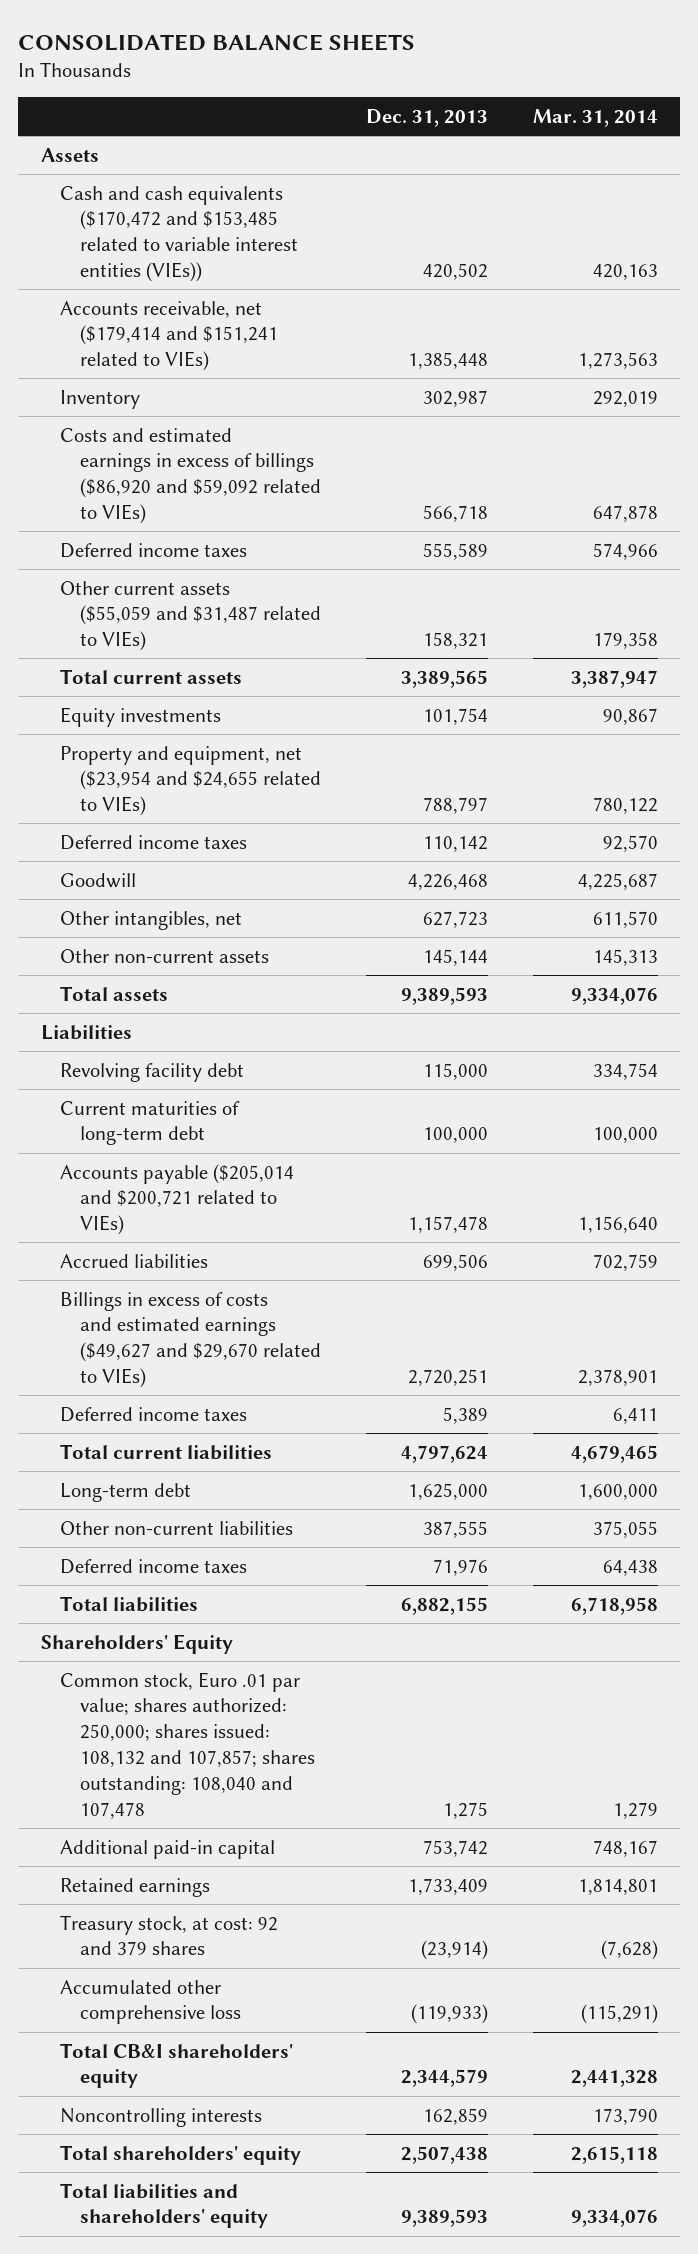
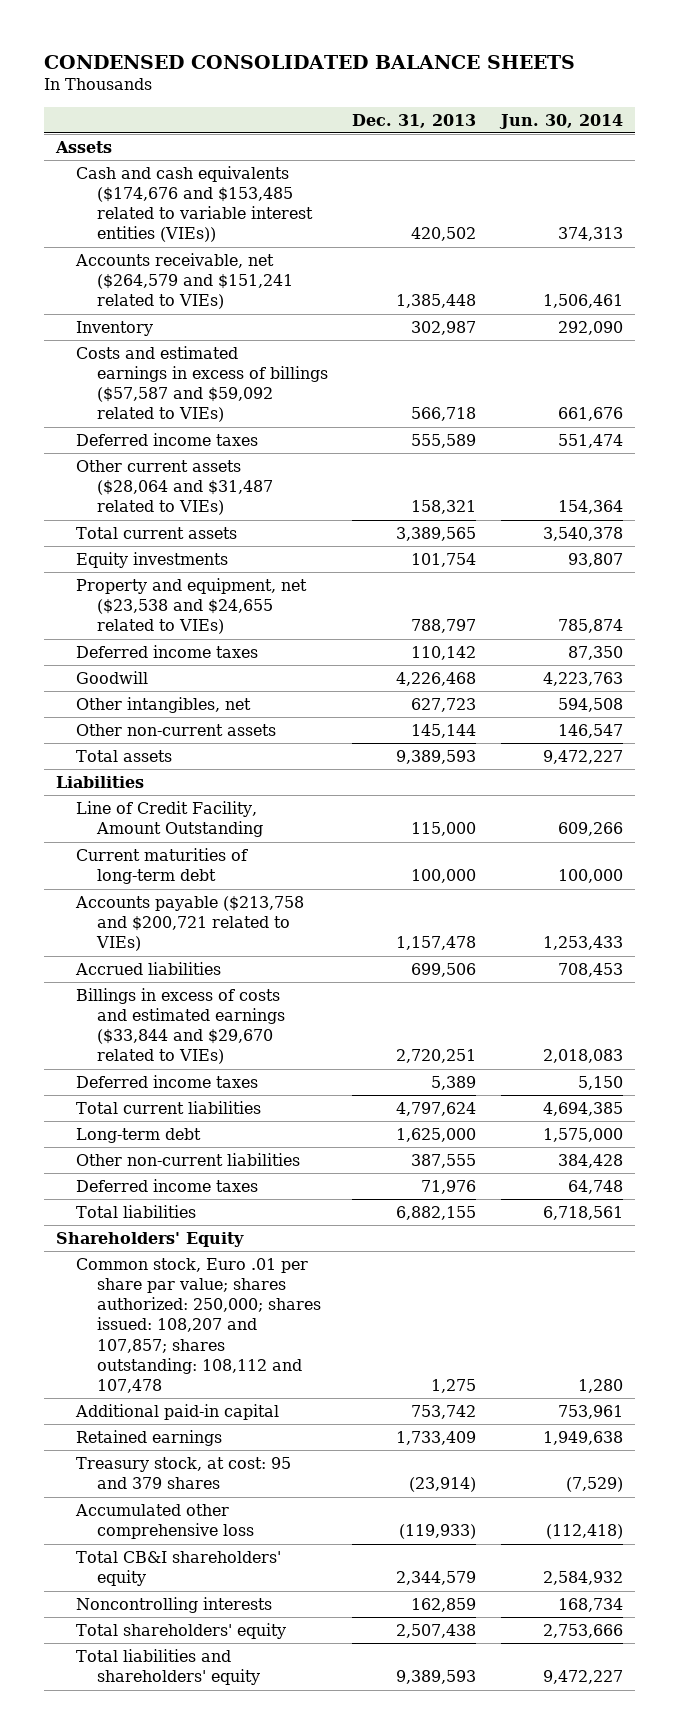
[18,33,416,51] CONSOLIDATED BALANCE SHEETS -> [43,54,575,69] CONDENSED CONSOLIDATED BALANCE SHEETS
[532,108,658,127] Mar. 31, 2014 -> none
none -> [498,113,623,129] Jun. 30, 2014
[60,185,298,282] Cash and cash equivalents ($170,472 and $153,485 related to variable interest entities (VIEs)) -> [76,166,314,243] Cash and cash equivalents ($174,676 and $153,485 related to variable interest entities (VIEs))
[60,300,278,372] Accounts receivable, net ($179,414 and $151,241 related to VIEs) -> [75,253,294,310] Accounts receivable, net ($264,579 and $151,241 related to VIEs)
[60,427,321,524] Costs and estimated earnings in excess of billings ($86,920 and $59,092 related to VIEs) -> [76,346,329,423] Costs and estimated earnings in excess of billings ($57,587 and $59,092 related to VIEs)
[60,580,321,652] Other current assets ($55,059 and $31,487 related to VIEs) -> [76,460,274,516] Other current assets ($28,064 and $31,487 related to VIEs)
[60,745,321,817] Property and equipment, net ($23,954 and $24,655 related to VIEs) -> [76,578,308,635] Property and equipment, net ($23,538 and $24,655 related to VIEs)
[60,1062,245,1082] Revolving facility debt -> [76,801,264,838] Line of Credit Facility, Amount Outstanding
[60,1163,295,1236] Accounts payable ($205,014 and $200,721 related to VIEs) -> [75,896,305,952] Accounts payable ($213,758 and $200,721 related to VIEs)
[60,1291,321,1388] Billings in excess of costs and estimated earnings ($49,627 and $29,670 related to VIEs) -> [76,988,286,1065] Billings in excess of costs and estimated earnings ($33,844 and $29,670 related to VIEs)
[60,1671,315,1819] Common stock, Euro .01 par value; shares authorized: 250,000; shares issued: 108,132 and 107,857; shares outstanding: 108,040 and 107,478 -> [76,1258,322,1393] Common stock, Euro .01 per share par value; shares authorized: 250,000; shares issued: 108,207 and 107,857; shares outstanding: 108,112 and 107,478
[60,1914,279,1956] Treasury stock, at cost: 92 and 379 shares -> [76,1457,292,1490] Treasury stock, at cost: 95 and 379 shares

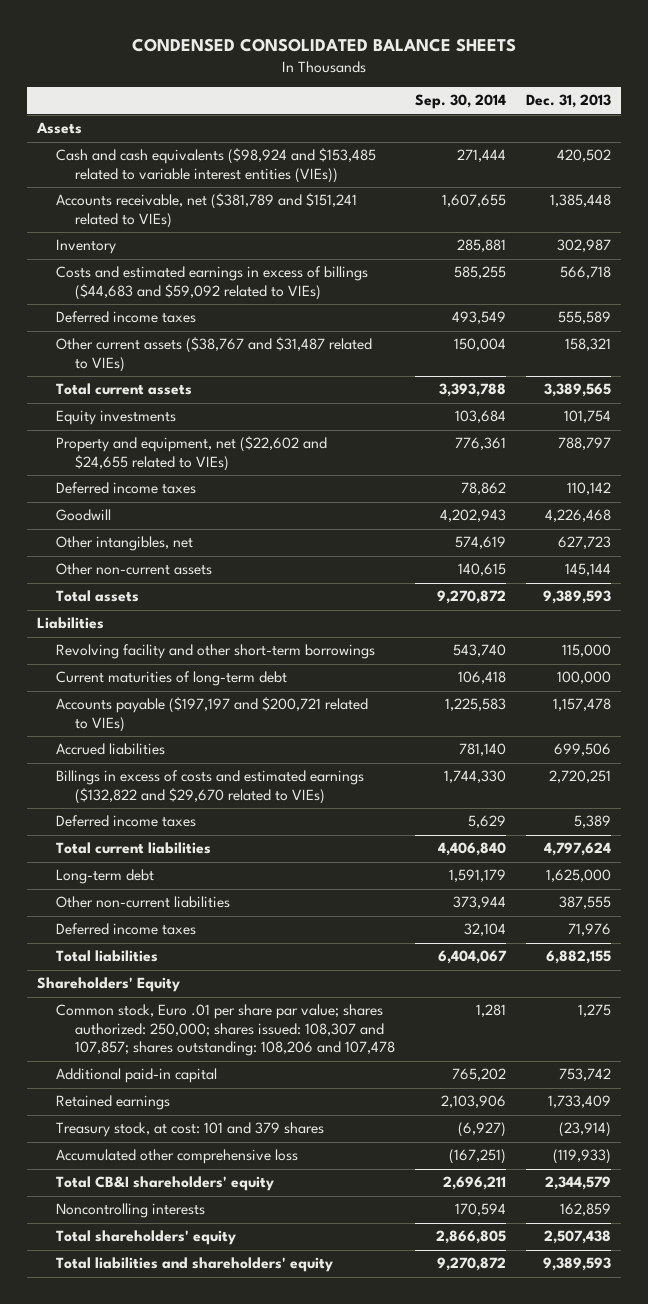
[498,113,623,129] Jun. 30, 2014 -> none
none -> [414,94,506,110] Sep. 30, 2014
[76,166,314,243] Cash and cash equivalents ($174,676 and $153,485 related to variable interest entities (VIEs)) -> [55,148,376,183] Cash and cash equivalents ($98,924 and $153,485 related to variable interest entities (VIEs))
[75,253,294,310] Accounts receivable, net ($264,579 and $151,241 related to VIEs) -> [55,193,357,228] Accounts receivable, net ($381,789 and $151,241 related to VIEs)
[76,346,329,423] Costs and estimated earnings in excess of billings ($57,587 and $59,092 related to VIEs) -> [55,266,368,300] Costs and estimated earnings in excess of billings ($44,683 and $59,092 related to VIEs)
[76,460,274,516] Other current assets ($28,064 and $31,487 related to VIEs) -> [55,337,372,372] Other current assets ($38,767 and $31,487 related to VIEs)
[76,578,308,635] Property and equipment, net ($23,538 and $24,655 related to VIEs) -> [55,436,327,471] Property and equipment, net ($22,602 and $24,655 related to VIEs)
[76,801,264,838] Line of Credit Facility, Amount Outstanding -> [55,644,375,660] Revolving facility and other short-term borrowings
[75,896,305,952] Accounts payable ($213,758 and $200,721 related to VIEs) -> [55,697,368,732] Accounts payable ($197,197 and $200,721 related to VIEs)
[76,988,286,1065] Billings in excess of costs and estimated earnings ($33,844 and $29,670 related to VIEs) -> [55,770,364,804] Billings in excess of costs and estimated earnings ($132,822 and $29,670 related to VIEs)
[76,1258,322,1393] Common stock, Euro .01 per share par value; shares authorized: 250,000; shares issued: 108,207 and 107,857; shares outstanding: 108,112 and 107,478 -> [55,1004,395,1057] Common stock, Euro .01 per share par value; shares authorized: 250,000; shares issued: 108,307 and 107,857; shares outstanding: 108,206 and 107,478
[76,1457,292,1490] Treasury stock, at cost: 95 and 379 shares -> [55,1122,324,1138] Treasury stock, at cost: 101 and 379 shares

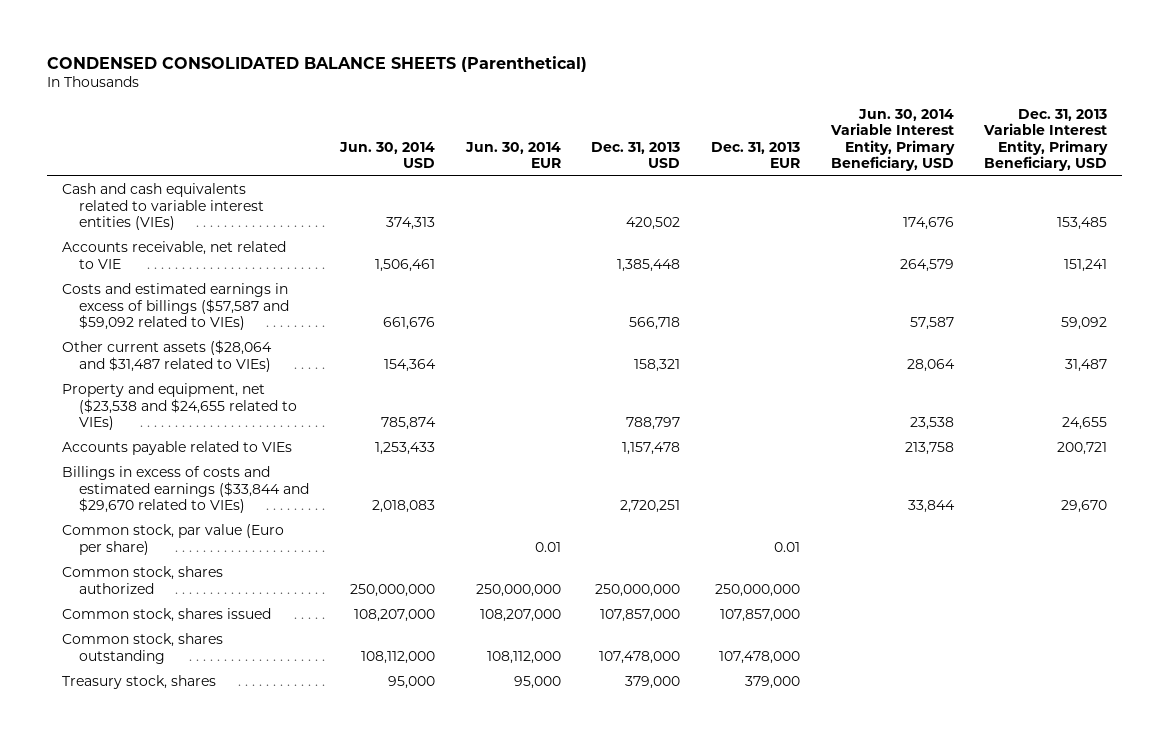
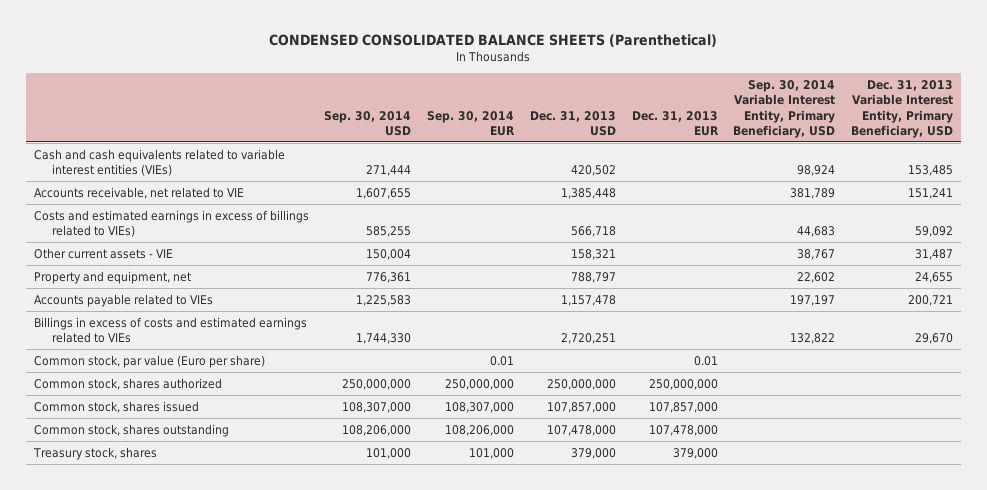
[338,141,435,169] Jun. 30, 2014 USD -> none
[464,141,561,169] Jun. 30, 2014 EUR -> none
[829,108,955,172] Jun. 30, 2014 Variable Interest Entity, Primary Beneficiary, USD -> none
none -> [324,110,412,136] Sep. 30, 2014 USD
none -> [427,110,516,136] Sep. 30, 2014 EUR
none -> [733,80,836,138] Sep. 30, 2014 Variable Interest Entity, Primary Beneficiary, USD
[62,283,290,331] Costs and estimated earnings in excess of billings ($57,587 and $59,092 related to VIEs) -> [33,209,309,238] Costs and estimated earnings in excess of billings related to VIEs)
[62,340,273,372] Other current assets ($28,064 and $31,487 related to VIEs) -> [33,247,173,259] Other current assets - VIE
[62,383,298,431] Property and equipment, net ($23,538 and $24,655 related to VIEs) -> [33,270,191,284] Property and equipment, net
[62,466,310,514] Billings in excess of costs and estimated earnings ($33,844 and $29,670 related to VIEs) -> [33,316,307,344] Billings in excess of costs and estimated earnings related to VIEs

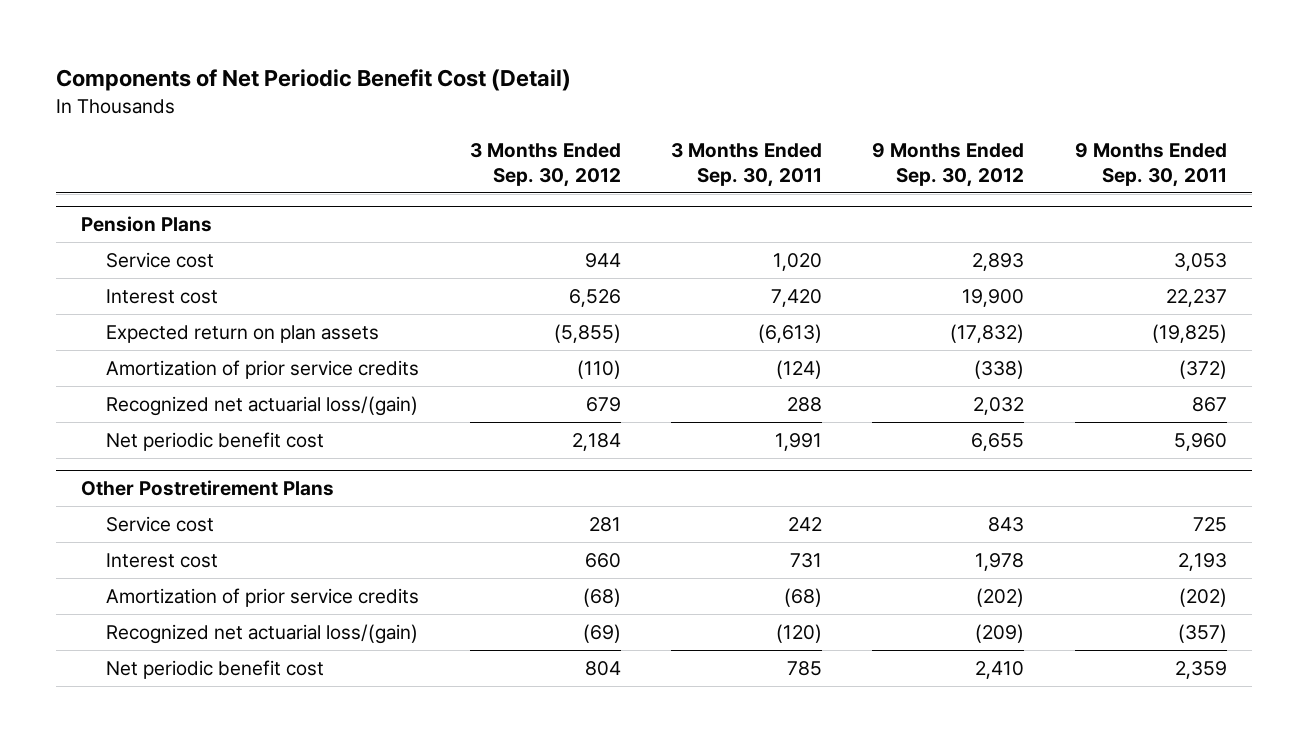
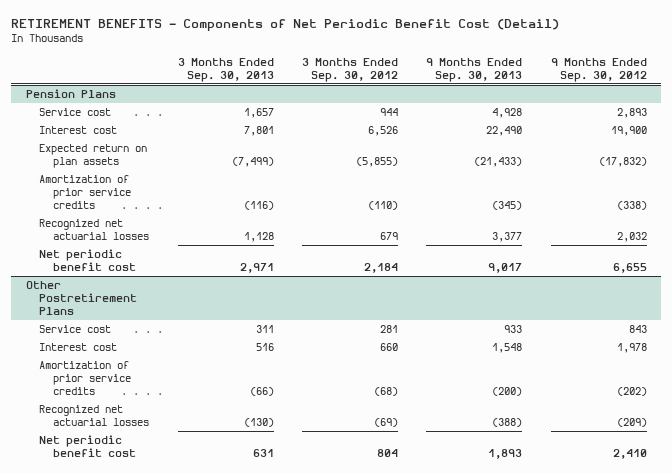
[55,69,571,92] Components of Net Periodic Benefit Cost (Detail) -> [11,18,560,31] RETIREMENT BENEFITS - Components of Net Periodic Benefit Cost (Detail)
[671,143,823,187] 3 Months Ended Sep. 30, 2011 -> none
[1074,143,1227,187] 9 Months Ended Sep. 30, 2011 -> none
none -> [177,57,274,82] 3 Months Ended Sep. 30, 2013
none -> [426,57,523,82] 9 Months Ended Sep. 30, 2013
[106,395,419,416] Recognized net actuarial loss/(gain) -> [39,219,150,241] Recognized net actuarial losses
[106,623,419,644] Recognized net actuarial loss/(gain) -> [39,405,150,427] Recognized net actuarial losses

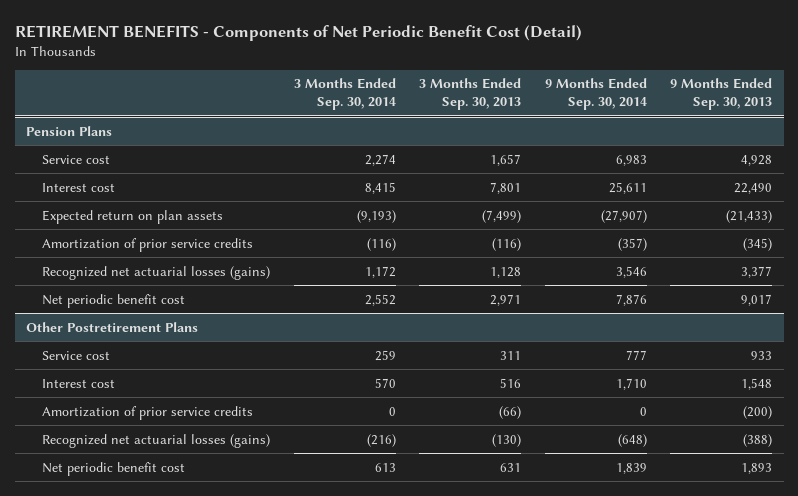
[301,57,398,82] 3 Months Ended Sep. 30, 2012 -> none
[550,57,647,82] 9 Months Ended Sep. 30, 2012 -> none
none -> [293,78,396,111] 3 Months Ended Sep. 30, 2014
none -> [544,78,647,111] 9 Months Ended Sep. 30, 2014
[39,219,150,241] Recognized net actuarial losses -> [42,265,271,280] Recognized net actuarial losses (gains)
[39,405,150,427] Recognized net actuarial losses -> [42,433,271,448] Recognized net actuarial losses (gains)

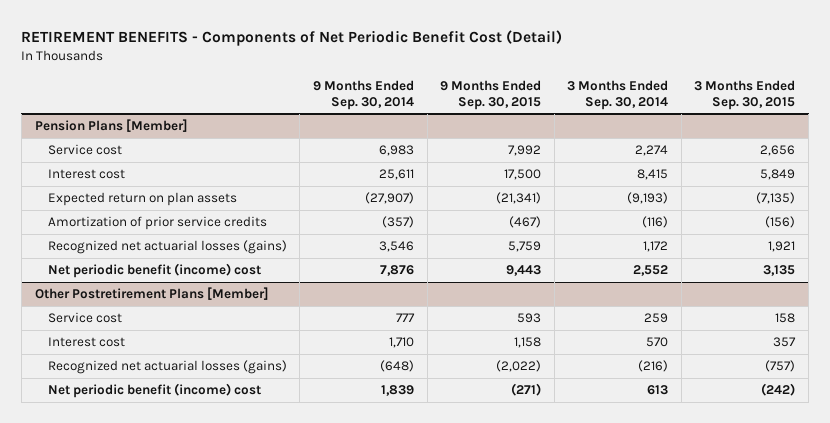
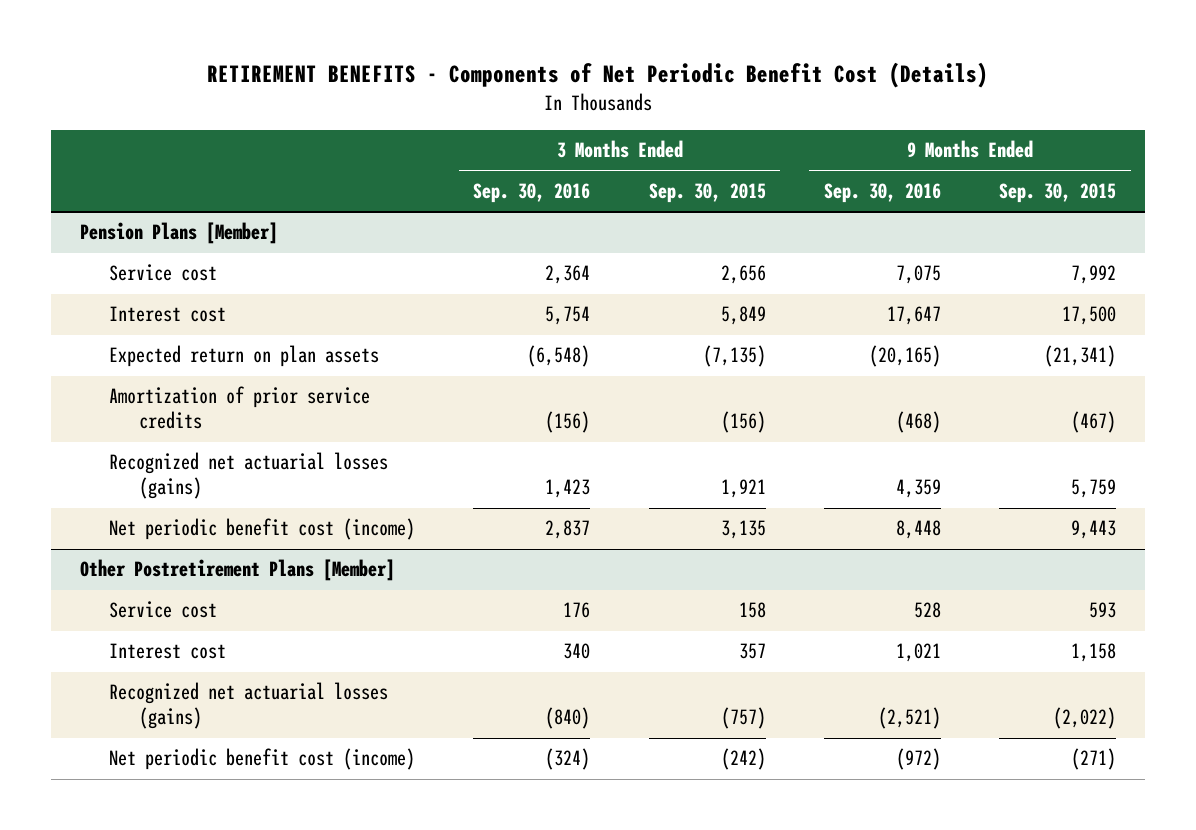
[21,30,563,47] RETIREMENT BENEFITS - Components of Net Periodic Benefit Cost (Detail) -> [207,62,989,89] RETIREMENT BENEFITS - Components of Net Periodic Benefit Cost (Details)
[312,79,414,110] 9 Months Ended Sep. 30, 2014 -> none
[567,79,669,110] 3 Months Ended Sep. 30, 2014 -> none
none -> [473,182,591,203] Sep. 30, 2016
none -> [823,182,941,203] Sep. 30, 2016
[47,263,261,279] Net periodic benefit (income) cost -> [109,518,416,541] Net periodic benefit cost (income)
[47,383,261,399] Net periodic benefit (income) cost -> [109,748,416,771] Net periodic benefit cost (income)

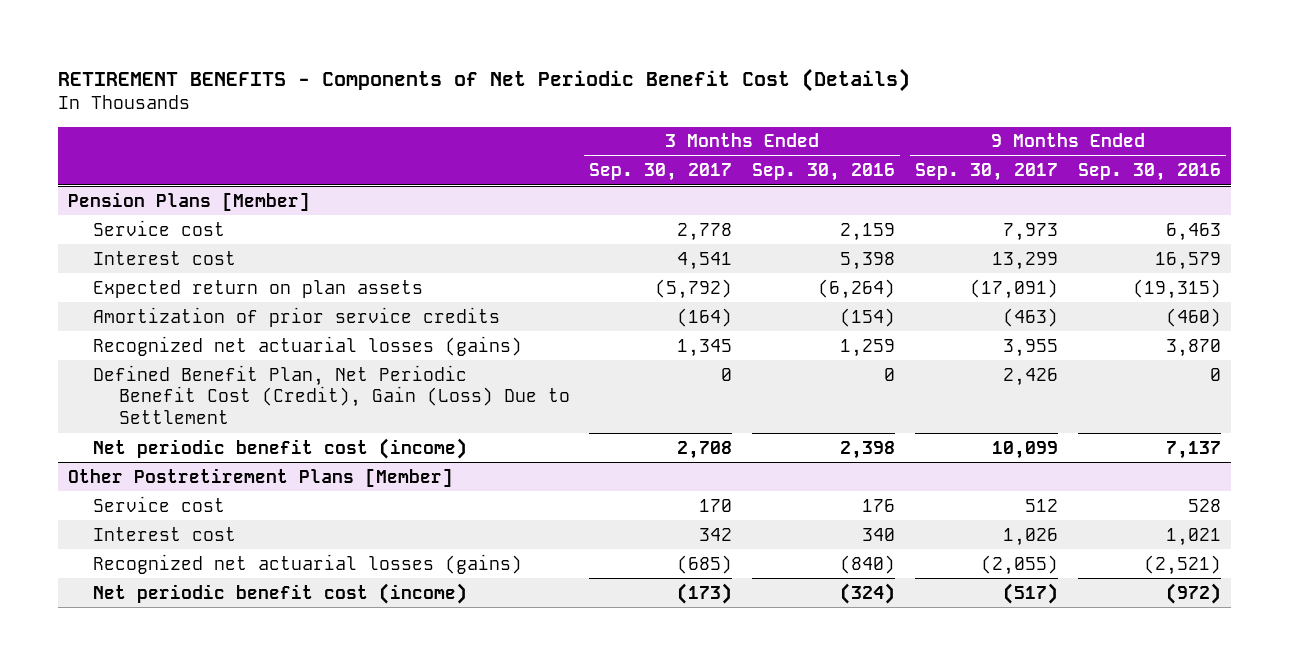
[648,182,766,203] Sep. 30, 2015 -> none
[999,182,1117,203] Sep. 30, 2015 -> none
none -> [589,163,733,182] Sep. 30, 2017
none -> [915,163,1059,182] Sep. 30, 2017
[545,265,591,285] 2,364 -> [840,222,896,241] 2,159
[895,265,941,285] 7,075 -> [1166,222,1222,241] 6,463
[545,306,591,326] 5,754 -> [840,251,896,270] 5,398
[886,306,941,326] 17,647 -> [1155,251,1222,270] 16,579
[527,345,591,368] (6,548) -> [818,278,896,299] (6,264)
[868,345,941,368] (20,165) -> [1133,278,1222,299] (19,315)
[545,411,591,434] (156) -> [840,307,896,327] (154)
[895,411,941,434] (468) -> [1166,307,1222,327] (460)
[545,479,591,499] 1,423 -> [840,338,896,357] 1,259
[895,479,941,499] 4,359 -> [1166,338,1222,357] 3,870
none -> [93,364,570,425] Defined Benefit Plan, Net Periodic Benefit Cost (Credit), Gain (Loss) Due to Settlement
[545,520,591,540] 2,837 -> [840,440,896,459] 2,398
[895,520,941,540] 8,448 -> [1166,440,1222,459] 7,137

